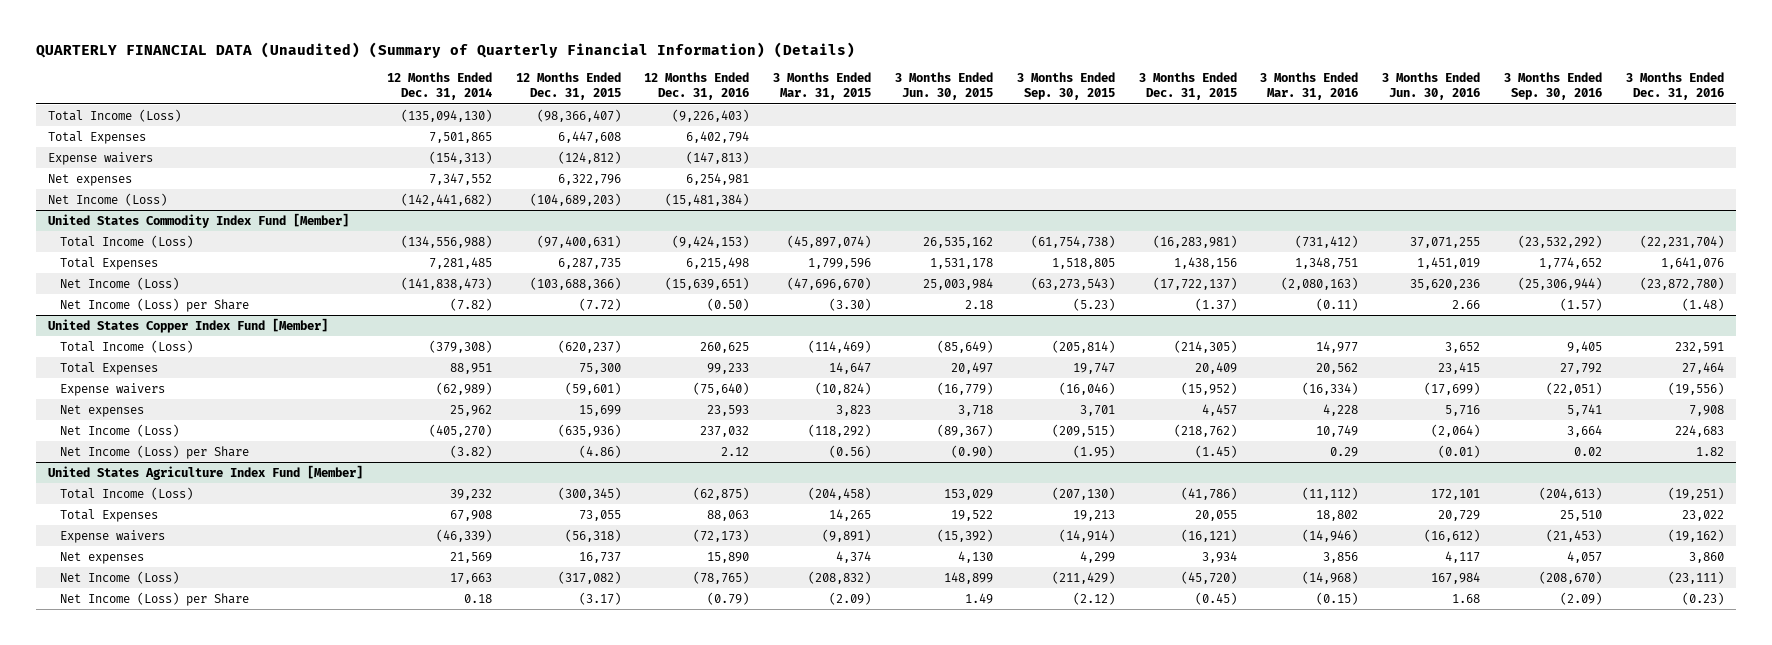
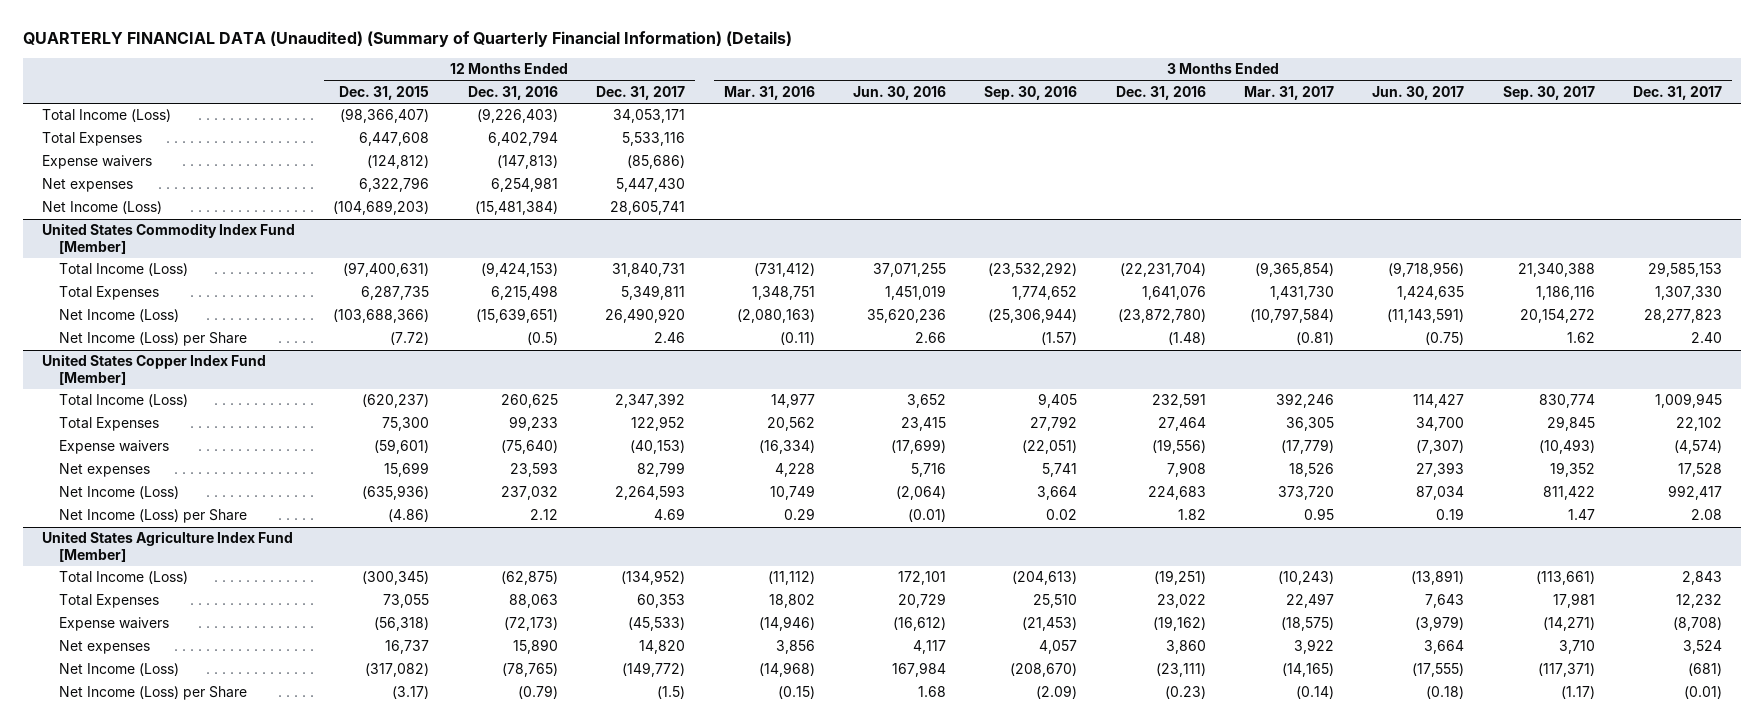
[386,71,492,101] 12 Months Ended Dec. 31, 2014 -> none
[773,71,872,101] 3 Months Ended Mar. 31, 2015 -> none
[895,71,994,101] 3 Months Ended Jun. 30, 2015 -> none
[1016,71,1115,101] 3 Months Ended Sep. 30, 2015 -> none
[1138,71,1237,101] 3 Months Ended Dec. 31, 2015 -> none
none -> [596,85,686,100] Dec. 31, 2017
none -> [1244,85,1335,100] Mar. 31, 2017
none -> [1372,85,1465,100] Jun. 30, 2017
none -> [1502,85,1595,100] Sep. 30, 2017
none -> [1633,85,1723,100] Dec. 31, 2017
[707,297,750,311] (0.50) -> [526,332,558,346] (0.5)

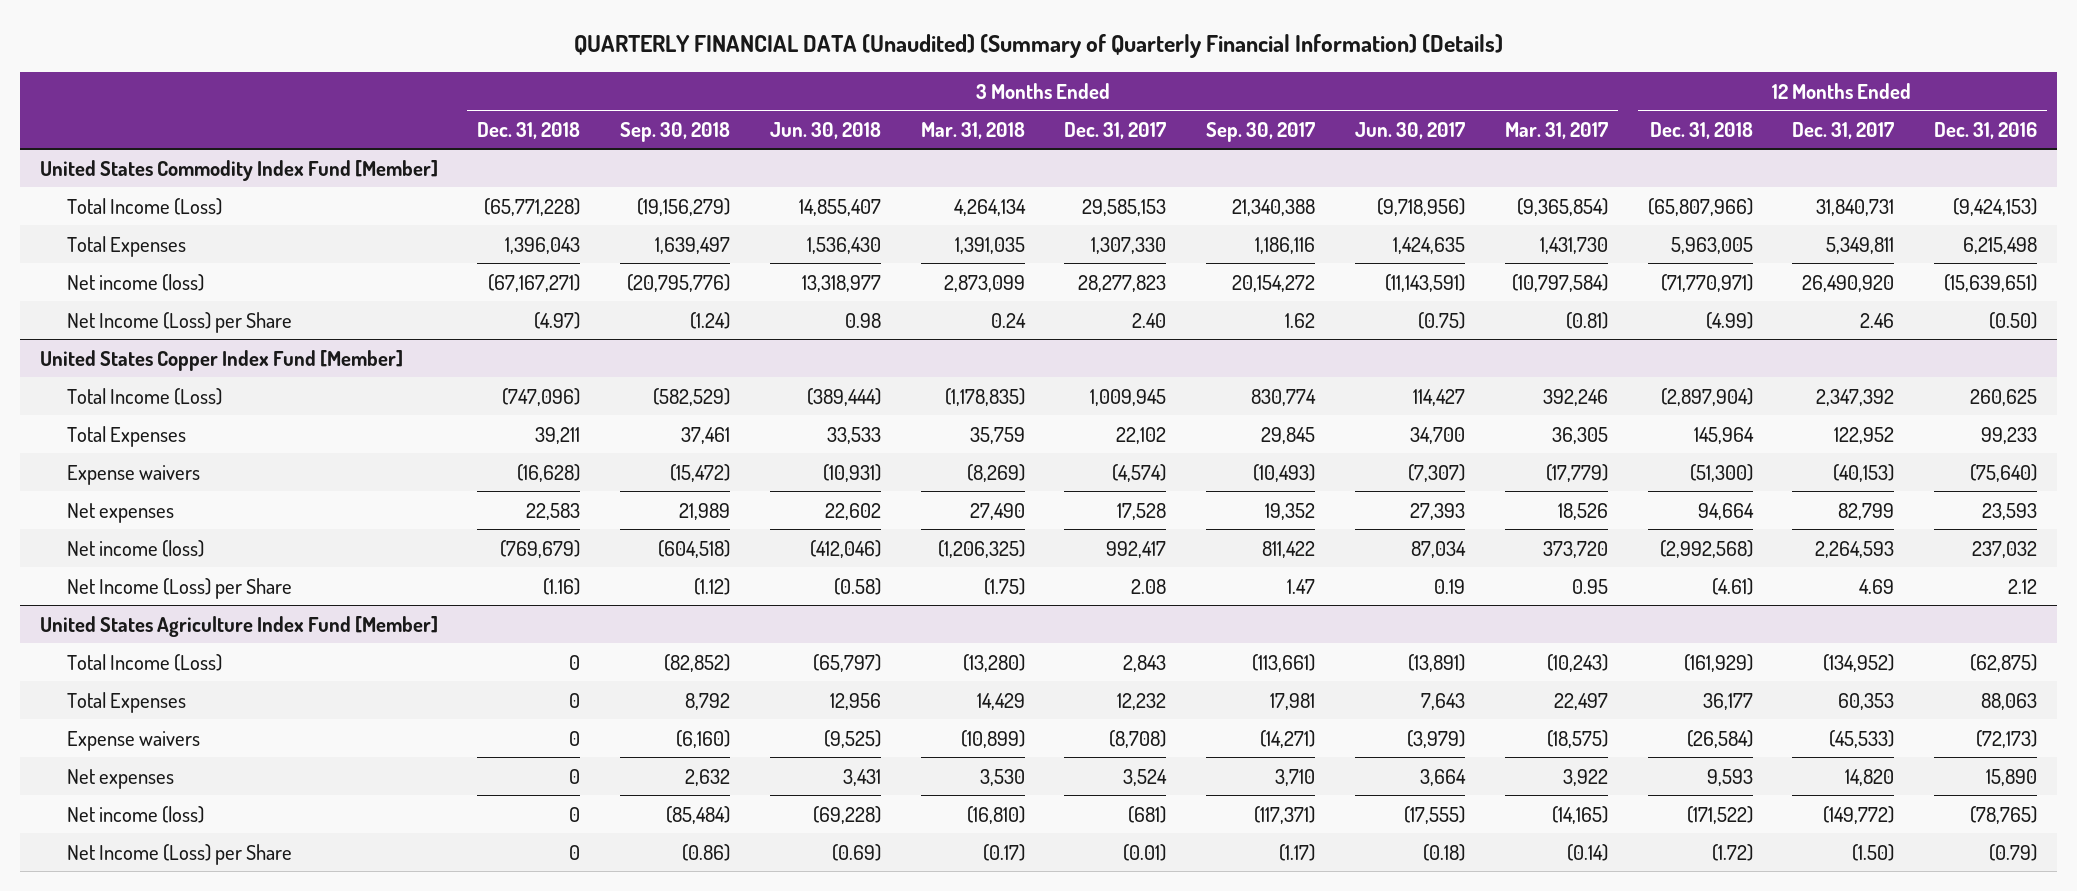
[339,85,430,100] Dec. 31, 2015 -> none
[723,85,815,100] Mar. 31, 2016 -> none
[852,85,946,100] Jun. 30, 2016 -> none
[984,85,1078,100] Sep. 30, 2016 -> none
[1115,85,1206,100] Dec. 31, 2016 -> none
none -> [477,121,581,139] Dec. 31, 2018
none -> [620,121,731,142] Sep. 30, 2018
none -> [769,121,881,139] Jun. 30, 2018
none -> [920,121,1025,139] Mar. 31, 2018
none -> [1649,121,1753,139] Dec. 31, 2018
[42,109,172,123] Total Income (Loss) -> none
[42,132,143,147] Total Expenses -> none
[42,155,153,170] Expense waivers -> none
[42,178,134,193] Net expenses -> none
[42,201,163,215] Net Income (Loss) -> none
[59,309,180,323] Net Income (Loss) -> [66,273,204,291] Net income (loss)
[526,332,558,346] (0.5) -> [1989,311,2038,329] (0.50)
[59,486,180,500] Net Income (Loss) -> [66,539,204,557] Net income (loss)
[59,663,180,677] Net Income (Loss) -> [66,805,204,823] Net income (loss)
[657,686,686,700] (1.5) -> [1852,843,1895,861] (1.50)

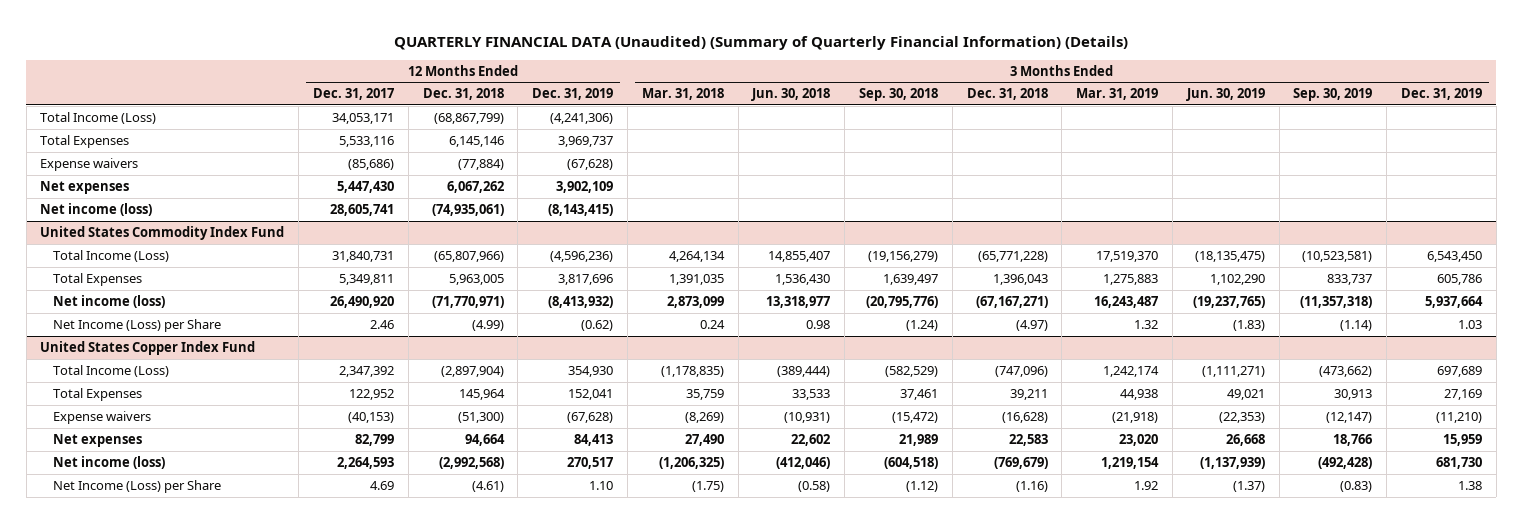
[1064,121,1167,139] Dec. 31, 2017 -> none
[1206,121,1316,142] Sep. 30, 2017 -> none
[1355,121,1466,139] Jun. 30, 2017 -> none
[1504,121,1608,139] Mar. 31, 2017 -> none
[1934,121,2038,139] Dec. 31, 2016 -> none
none -> [532,88,614,101] Dec. 31, 2019
none -> [1076,88,1159,101] Mar. 31, 2019
none -> [1185,88,1265,102] Jun. 30, 2019
none -> [1293,88,1373,102] Sep. 30, 2019
none -> [1400,88,1482,101] Dec. 31, 2019
none -> [40,112,157,125] Total Income (Loss)
none -> [40,135,130,149] Total Expenses
none -> [40,158,139,172] Expense waivers
none -> [40,181,130,195] Net expenses
none -> [40,203,153,217] Net income (loss)
[39,159,438,181] United States Commodity Index Fund [Member] -> [40,226,285,241] United States Commodity Index Fund
[39,349,403,371] United States Copper Index Fund [Member] -> [40,341,256,356] United States Copper Index Fund
[39,615,438,637] United States Agriculture Index Fund [Member] -> none
[66,653,222,671] Total Income (Loss) -> none
[66,691,186,713] Total Expenses -> none
[66,730,200,751] Expense waivers -> none
[66,768,174,789] Net expenses -> none
[66,805,204,823] Net income (loss) -> none
[66,843,292,865] Net Income (Loss) per Share -> none

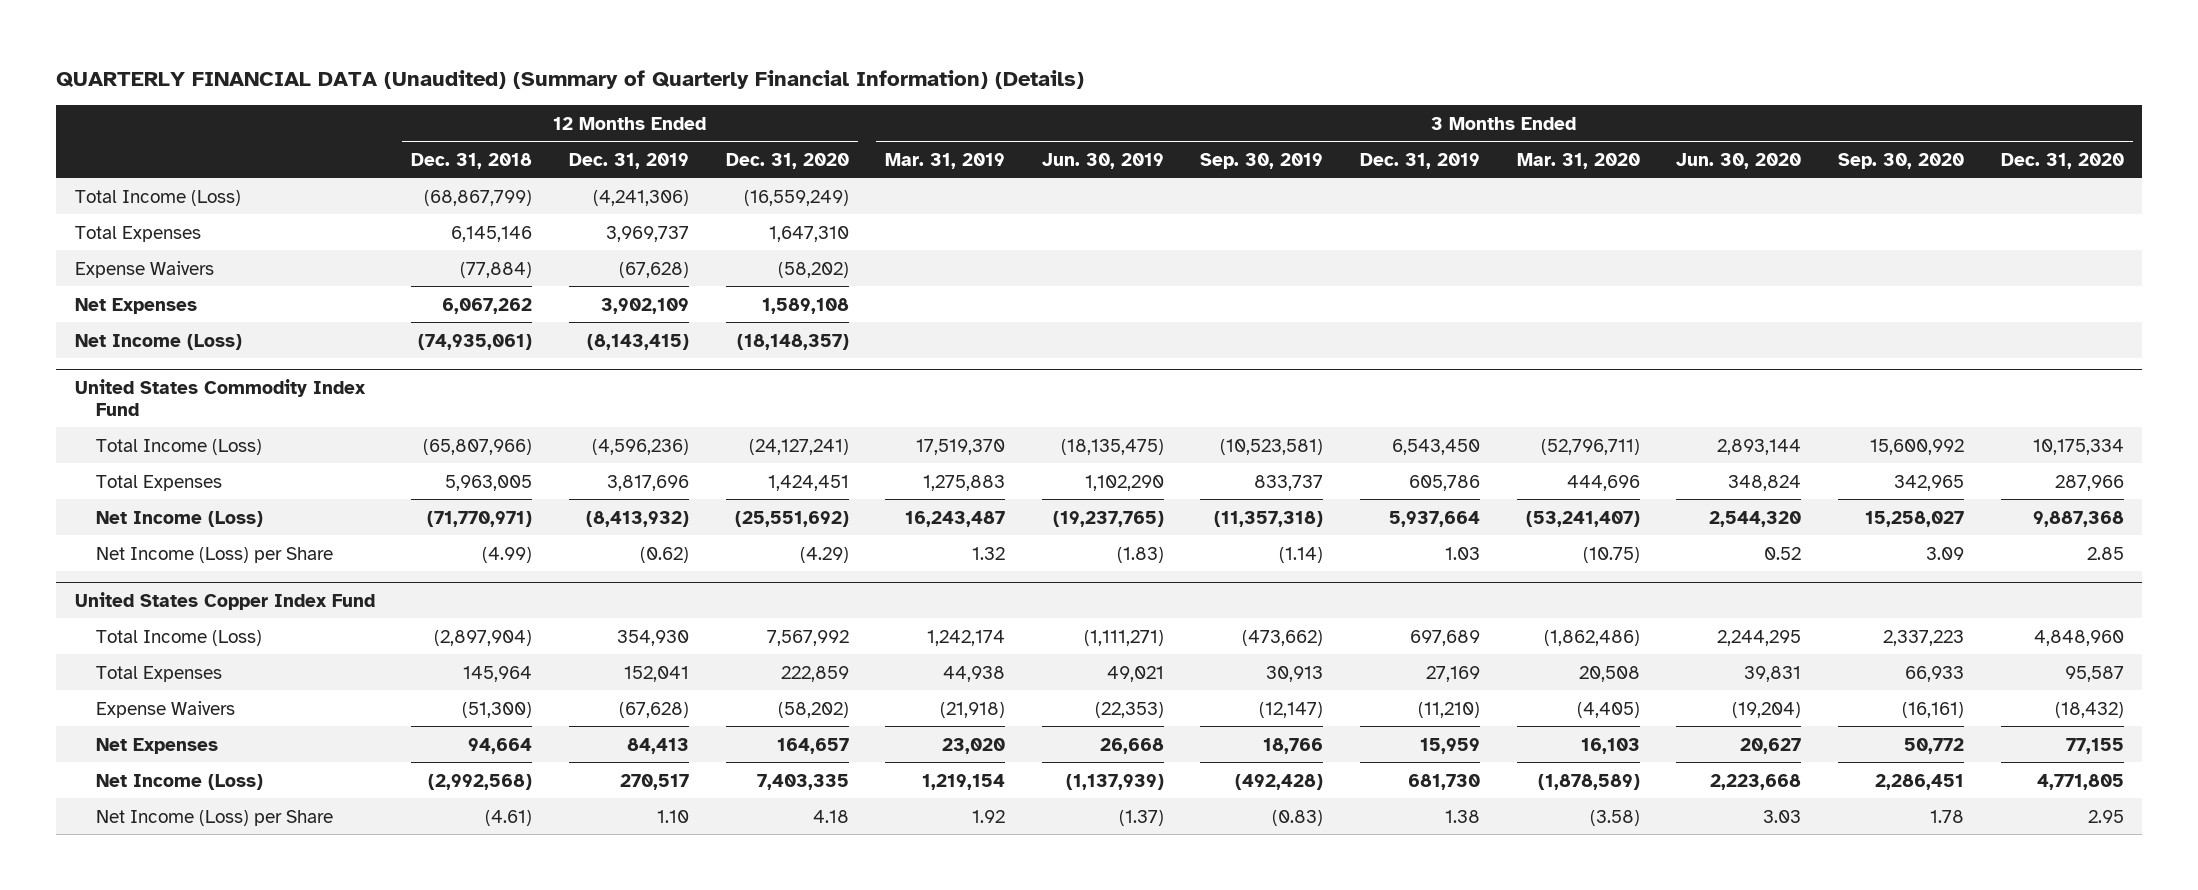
[312,88,394,101] Dec. 31, 2017 -> none
[641,88,724,101] Mar. 31, 2018 -> none
[751,88,831,102] Jun. 30, 2018 -> none
[858,88,938,102] Sep. 30, 2018 -> none
[966,88,1048,101] Dec. 31, 2018 -> none
none -> [725,152,849,169] Dec. 31, 2020
none -> [1516,152,1640,169] Mar. 31, 2020
none -> [1676,152,1802,169] Jun. 30, 2020
none -> [1838,152,1965,169] Sep. 30, 2020
none -> [2000,152,2124,169] Dec. 31, 2020
[40,158,139,172] Expense waivers -> [74,260,214,278] Expense Waivers
[40,181,130,195] Net expenses -> [74,297,197,314] Net Expenses
[40,203,153,217] Net income (loss) -> [74,333,242,350] Net Income (Loss)
[52,295,165,309] Net income (loss) -> [95,510,263,527] Net Income (Loss)
[52,411,151,425] Expense waivers -> [95,700,235,718] Expense Waivers
[52,434,142,448] Net expenses -> [95,737,218,754] Net Expenses
[52,456,165,470] Net income (loss) -> [95,773,263,790] Net Income (Loss)

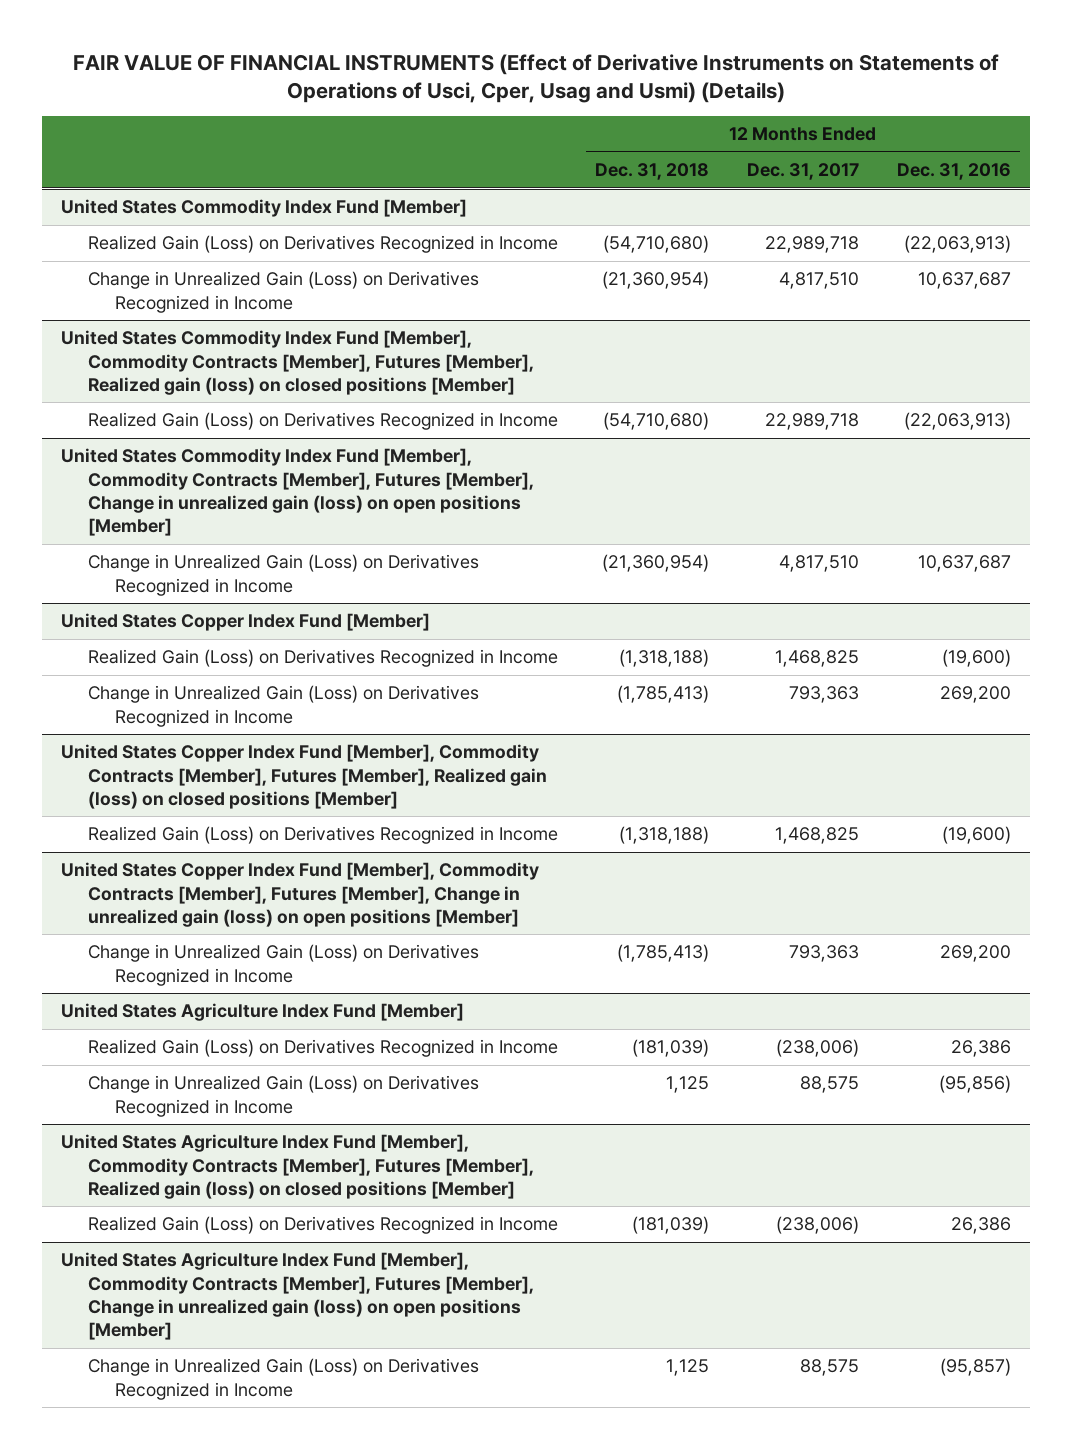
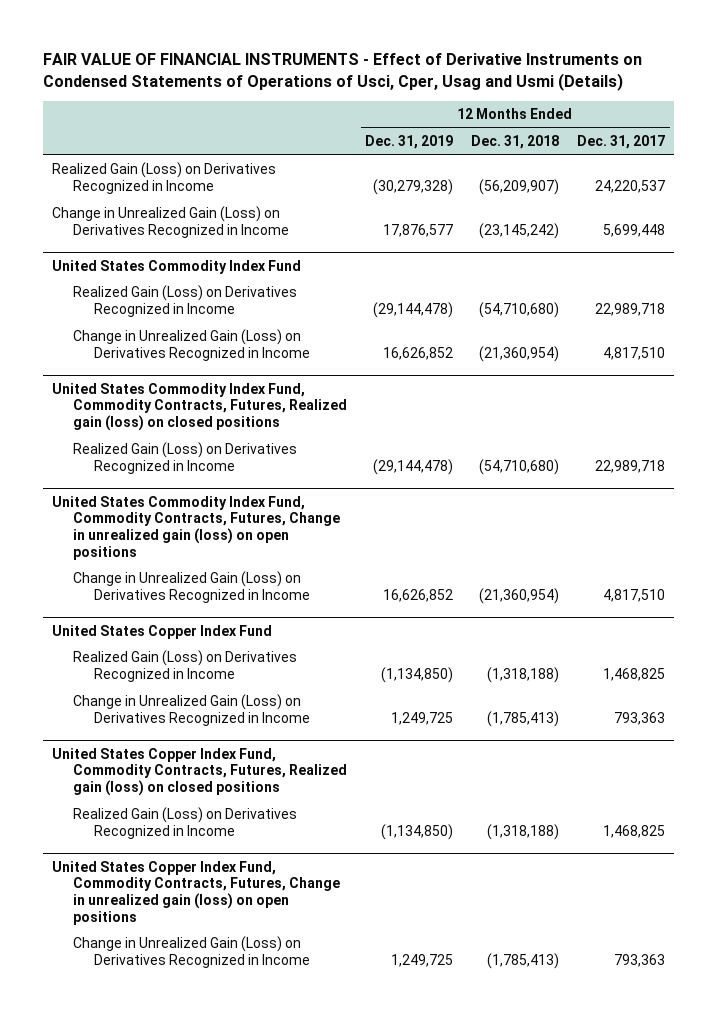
[72,53,999,104] FAIR VALUE OF FINANCIAL INSTRUMENTS (Effect of Derivative Instruments on Statements of Operations of Usci, Cper, Usag and Usmi) (Details) -> [43,52,643,91] FAIR VALUE OF FINANCIAL INSTRUMENTS - Effect of Derivative Instruments on Condensed Statements of Operations of Usci, Cper, Usag and Usmi (Details)
[896,163,1011,181] Dec. 31, 2016 -> none
none -> [365,135,454,150] Dec. 31, 2019
none -> [52,162,277,195] Realized Gain (Loss) on Derivatives Recognized in Income
none -> [52,206,290,239] Change in Unrealized Gain (Loss) on Derivatives Recognized in Income
[60,199,467,218] United States Commodity Index Fund [Member] -> [52,259,302,274] United States Commodity Index Fund
[60,330,534,395] United States Commodity Index Fund [Member], Commodity Contracts [Member], Futures [Member], Realized gain (loss) on closed positions [Member] -> [52,382,348,432] United States Commodity Index Fund, Commodity Contracts, Futures, Realized gain (loss) on closed positions
[60,448,534,537] United States Commodity Index Fund [Member], Commodity Contracts [Member], Futures [Member], Change in unrealized gain (loss) on open positions [Member] -> [52,495,341,560] United States Commodity Index Fund, Commodity Contracts, Futures, Change in unrealized gain (loss) on open positions
[60,613,430,632] United States Copper Index Fund [Member] -> [52,624,273,639] United States Copper Index Fund
[60,744,547,809] United States Copper Index Fund [Member], Commodity Contracts [Member], Futures [Member], Realized gain (loss) on closed positions [Member] -> [52,747,348,797] United States Copper Index Fund, Commodity Contracts, Futures, Realized gain (loss) on closed positions
[60,862,539,927] United States Copper Index Fund [Member], Commodity Contracts [Member], Futures [Member], Change in unrealized gain (loss) on open positions [Member] -> [52,860,341,925] United States Copper Index Fund, Commodity Contracts, Futures, Change in unrealized gain (loss) on open positions
[60,1003,464,1022] United States Agriculture Index Fund [Member] -> none
[87,1039,558,1058] Realized Gain (Loss) on Derivatives Recognized in Income -> none
[87,1075,479,1117] Change in Unrealized Gain (Loss) on Derivatives Recognized in Income -> none
[60,1134,534,1199] United States Agriculture Index Fund [Member], Commodity Contracts [Member], Futures [Member], Realized gain (loss) on closed positions [Member] -> none
[87,1216,558,1235] Realized Gain (Loss) on Derivatives Recognized in Income -> none
[60,1252,534,1341] United States Agriculture Index Fund [Member], Commodity Contracts [Member], Futures [Member], Change in unrealized gain (loss) on open positions [Member] -> none
[87,1358,479,1400] Change in Unrealized Gain (Loss) on Derivatives Recognized in Income -> none

